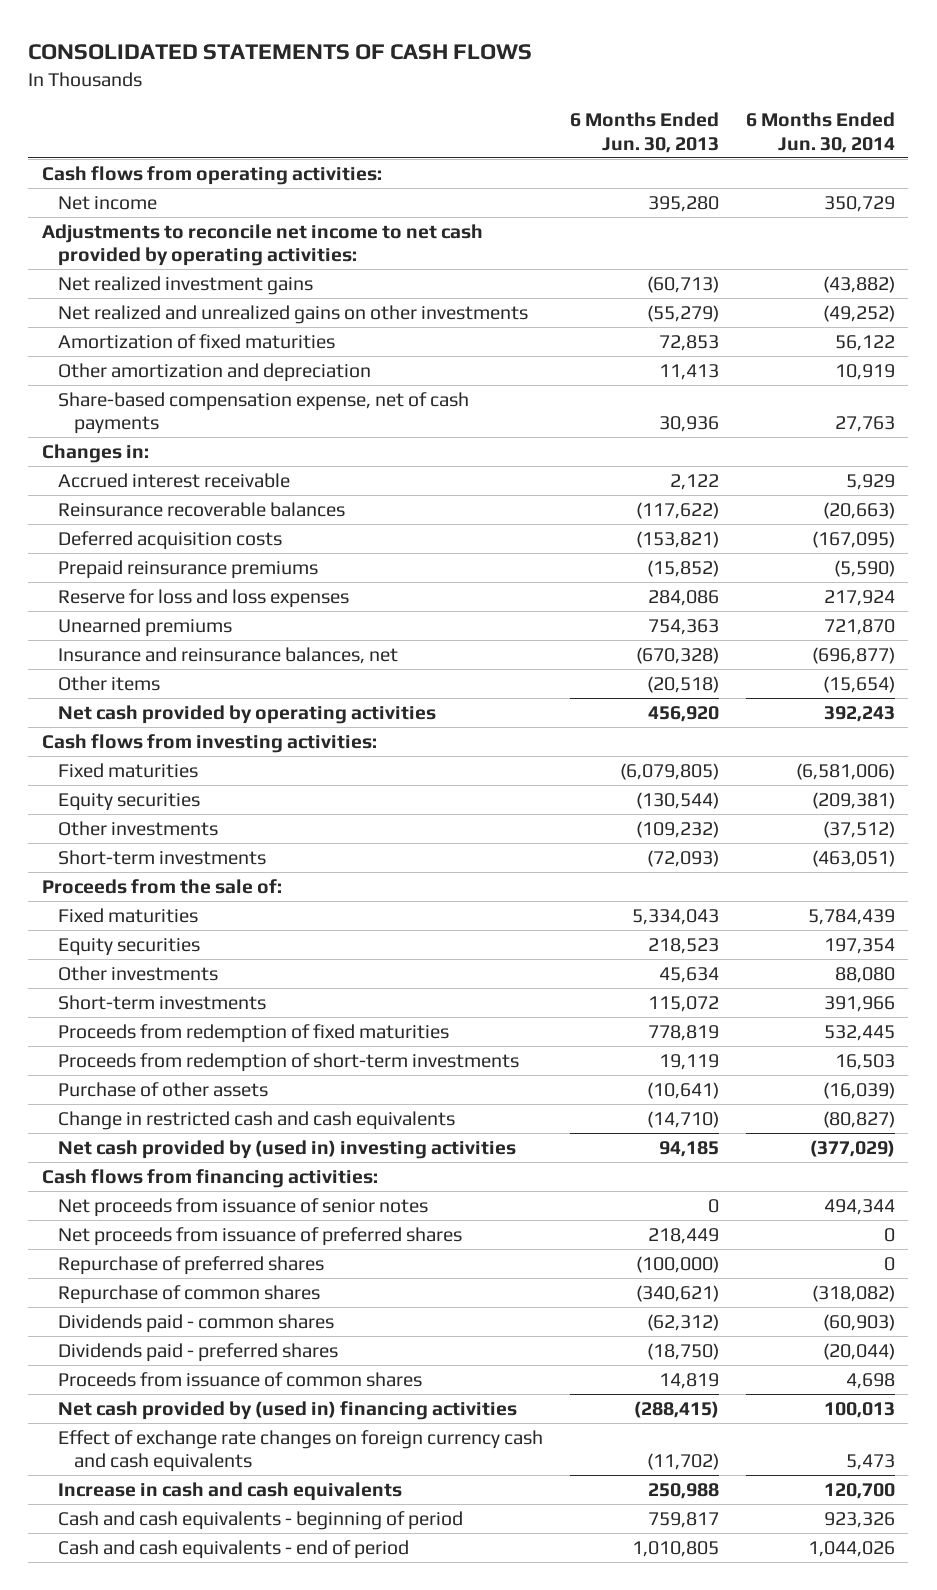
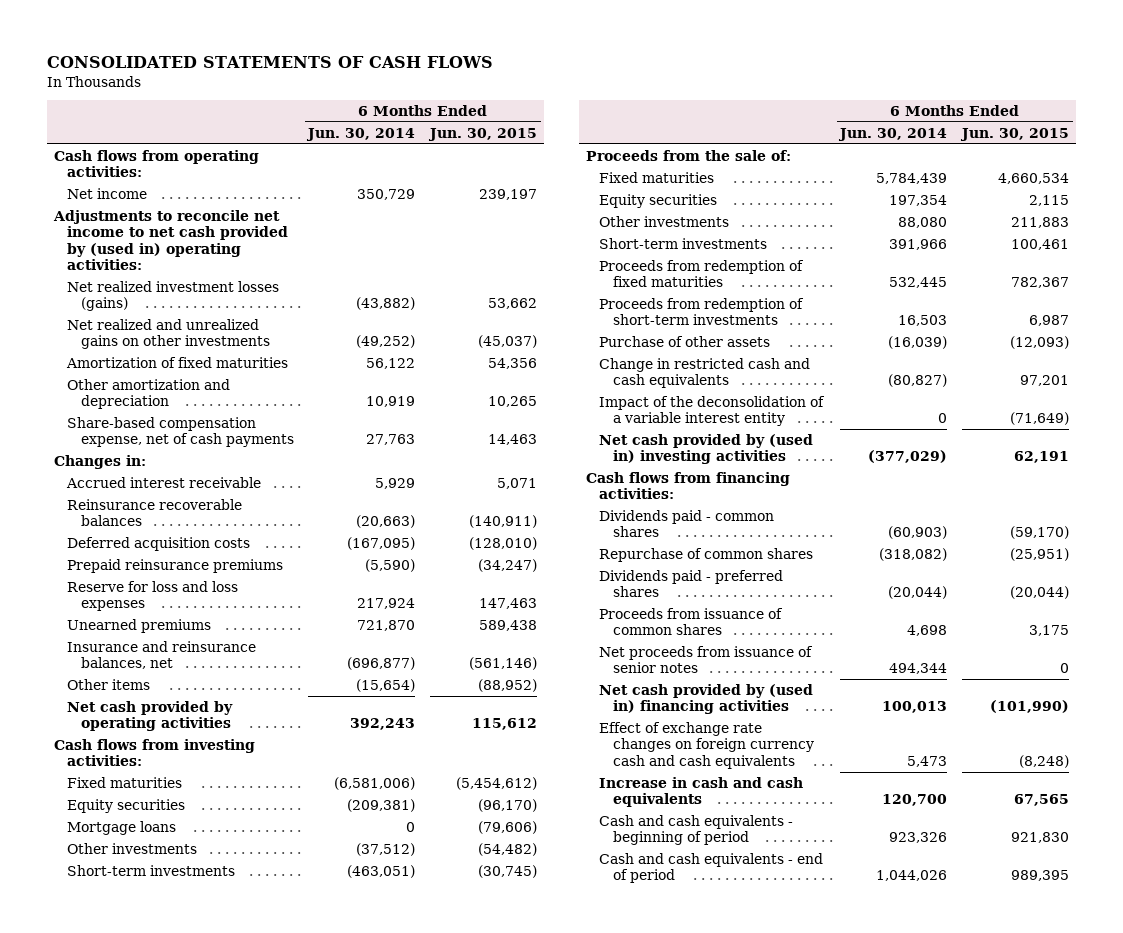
[569,112,719,153] 6 Months Ended Jun. 30, 2013 -> none
none -> [428,127,538,141] Jun. 30, 2015
[41,223,483,267] Adjustments to reconcile net income to net cash provided by operating activities: -> [53,209,289,271] Adjustments to reconcile net income to net cash provided by (used in) operating activities:
[57,275,313,295] Net realized investment gains -> [67,280,280,312] Net realized investment losses (gains)
none -> [67,820,177,835] Mortgage loans
none -> [599,395,826,427] Impact of the deconsolidation of a variable interest entity
[57,1226,462,1246] Net proceeds from issuance of preferred shares -> none
[57,1255,324,1275] Repurchase of preferred shares -> none
[57,1284,320,1304] Repurchase of common shares -> [599,547,814,562] Repurchase of common shares
[57,1197,428,1217] Net proceeds from issuance of senior notes -> [599,645,814,674] Net proceeds from issuance of senior notes

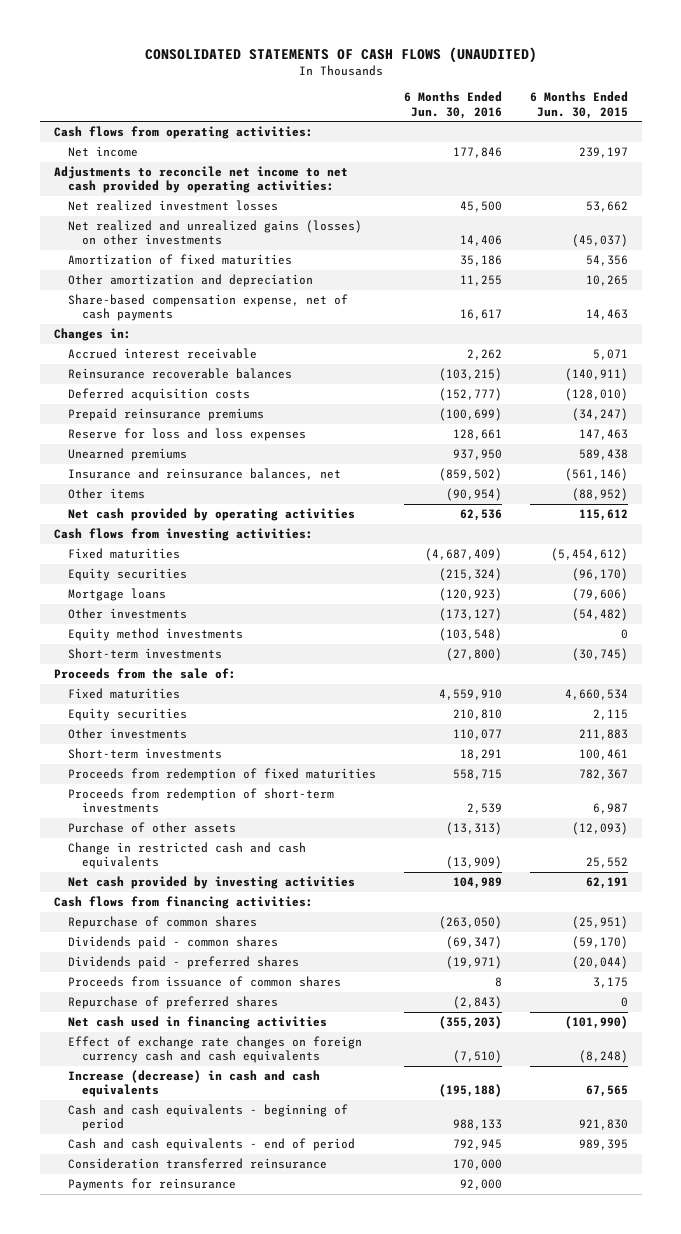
[46,56,493,69] CONSOLIDATED STATEMENTS OF CASH FLOWS -> [144,46,537,63] CONSOLIDATED STATEMENTS OF CASH FLOWS (UNAUDITED)
[306,127,416,141] Jun. 30, 2014 -> none
none -> [403,91,502,119] 6 Months Ended Jun. 30, 2016
[53,209,289,271] Adjustments to reconcile net income to net cash provided by (used in) operating activities: -> [53,166,348,194] Adjustments to reconcile net income to net cash provided by operating activities:
[67,280,280,312] Net realized investment losses (gains) -> [67,200,278,212] Net realized investment losses
[67,318,270,350] Net realized and unrealized gains on other investments -> [67,220,362,246] Net realized and unrealized gains (losses) on other investments
none -> [67,628,243,642] Equity method investments
[599,395,826,427] Impact of the deconsolidation of a variable interest entity -> none
[1019,375,1069,387] 97,201 -> [585,857,628,869] 25,552
[599,433,814,465] Net cash provided by (used in) investing activities -> [67,876,355,890] Net cash provided by investing activities
[599,509,775,538] Dividends paid - common shares -> [67,936,278,950] Dividends paid - common shares
[599,645,814,674] Net proceeds from issuance of senior notes -> none
none -> [67,996,278,1010] Repurchase of preferred shares
[599,683,814,715] Net cash provided by (used in) financing activities -> [67,1016,327,1030] Net cash used in financing activities
[599,776,804,808] Increase in cash and cash equivalents -> [67,1070,320,1098] Increase (decrease) in cash and cash equivalents
none -> [67,1158,327,1170] Consideration transferred reinsurance
none -> [67,1178,236,1192] Payments for reinsurance

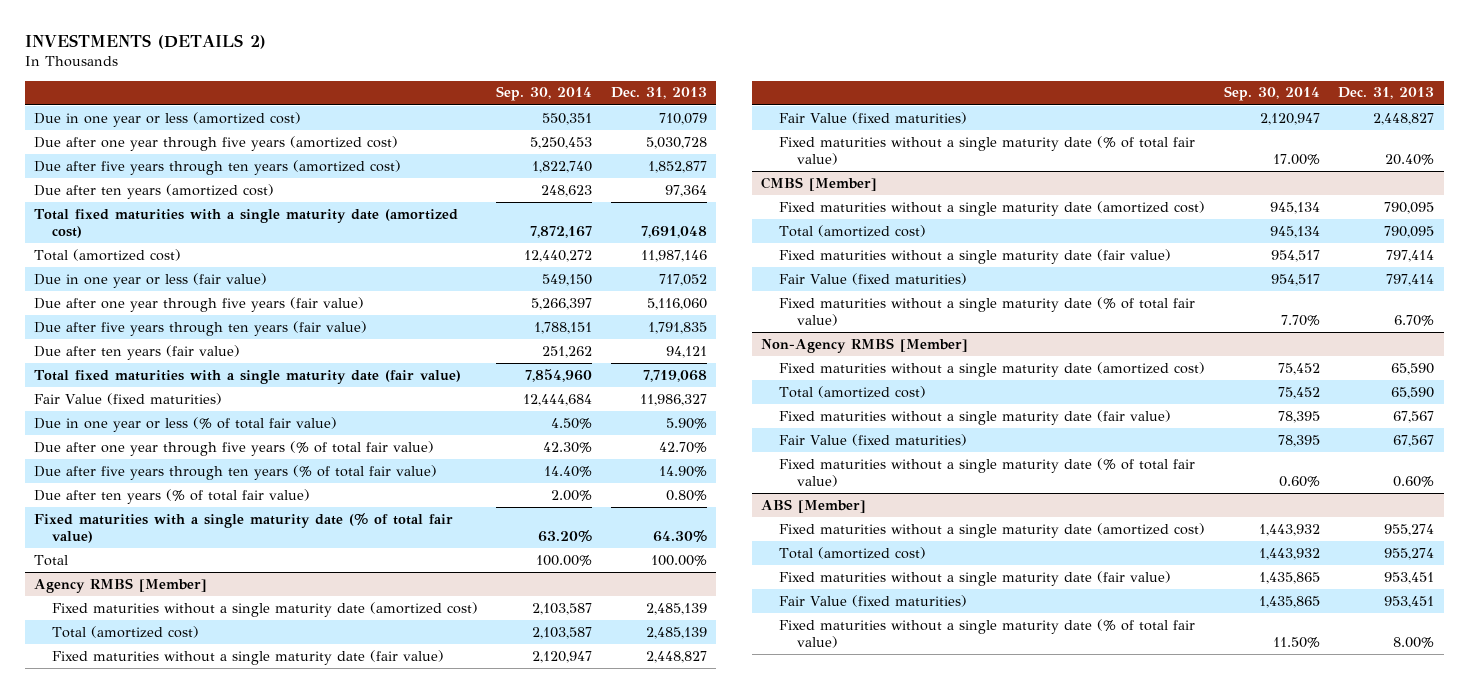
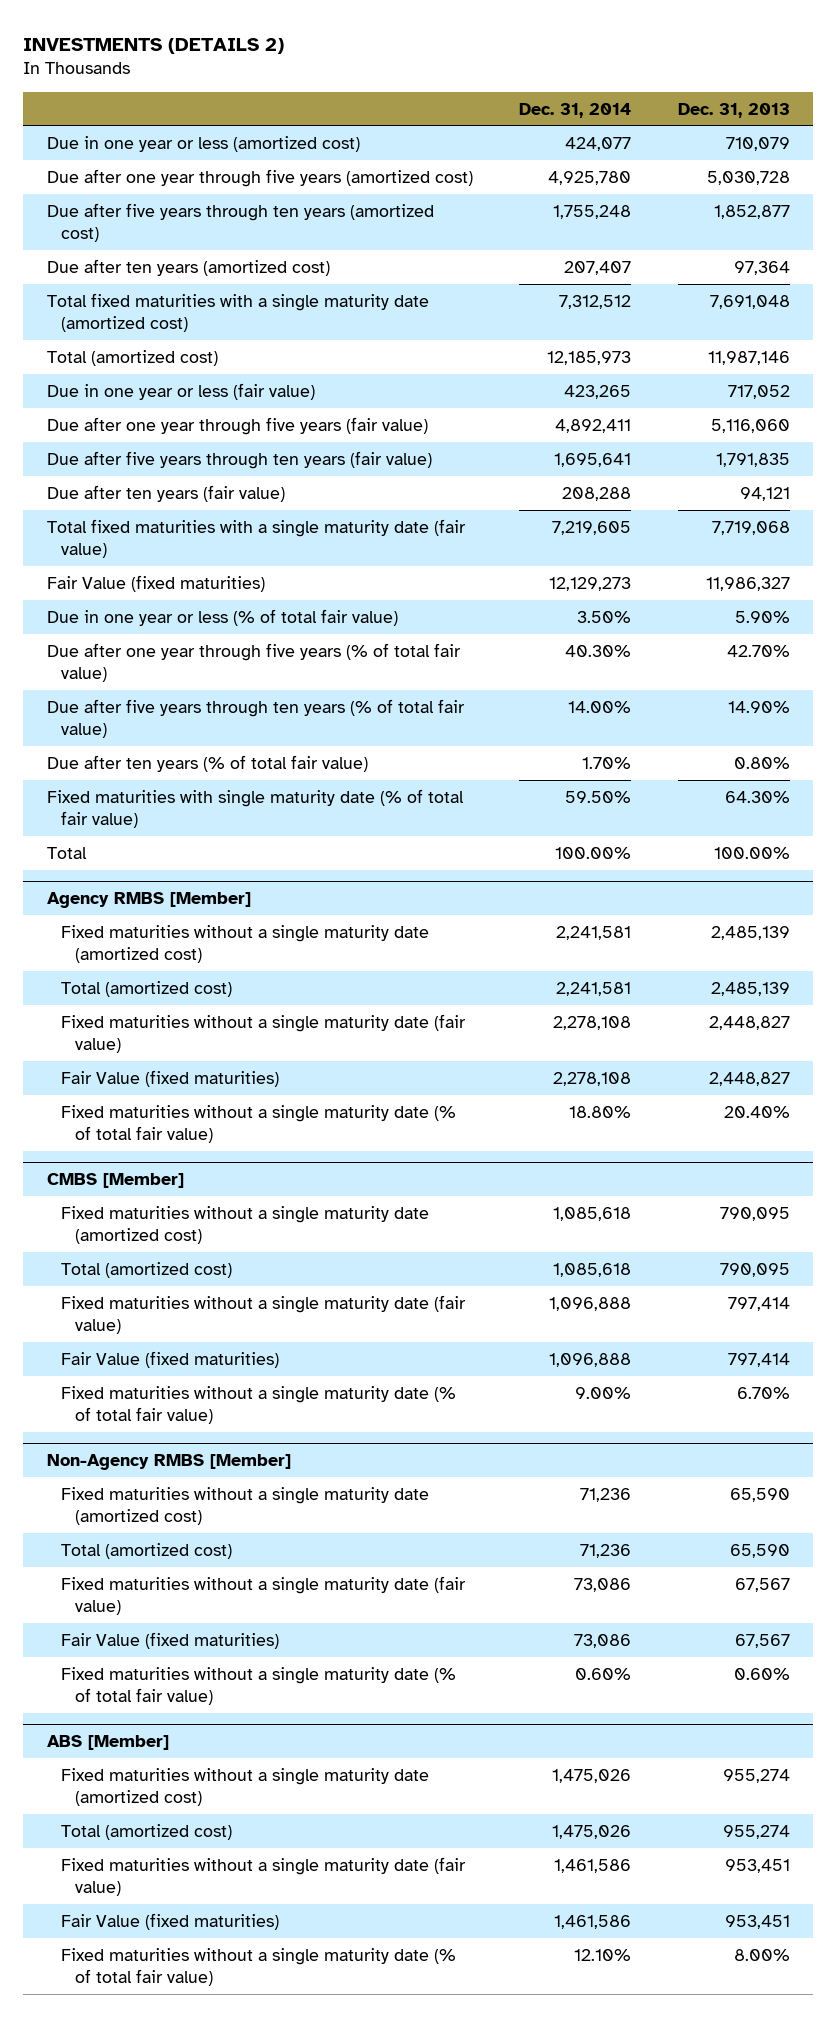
[496,86,593,102] Sep. 30, 2014 -> none
none -> [519,102,632,118] Dec. 31, 2014
[33,512,453,544] Fixed maturities with a single maturity date (% of total fair value) -> [46,788,464,829] Fixed maturities with single maturity date (% of total fair value)

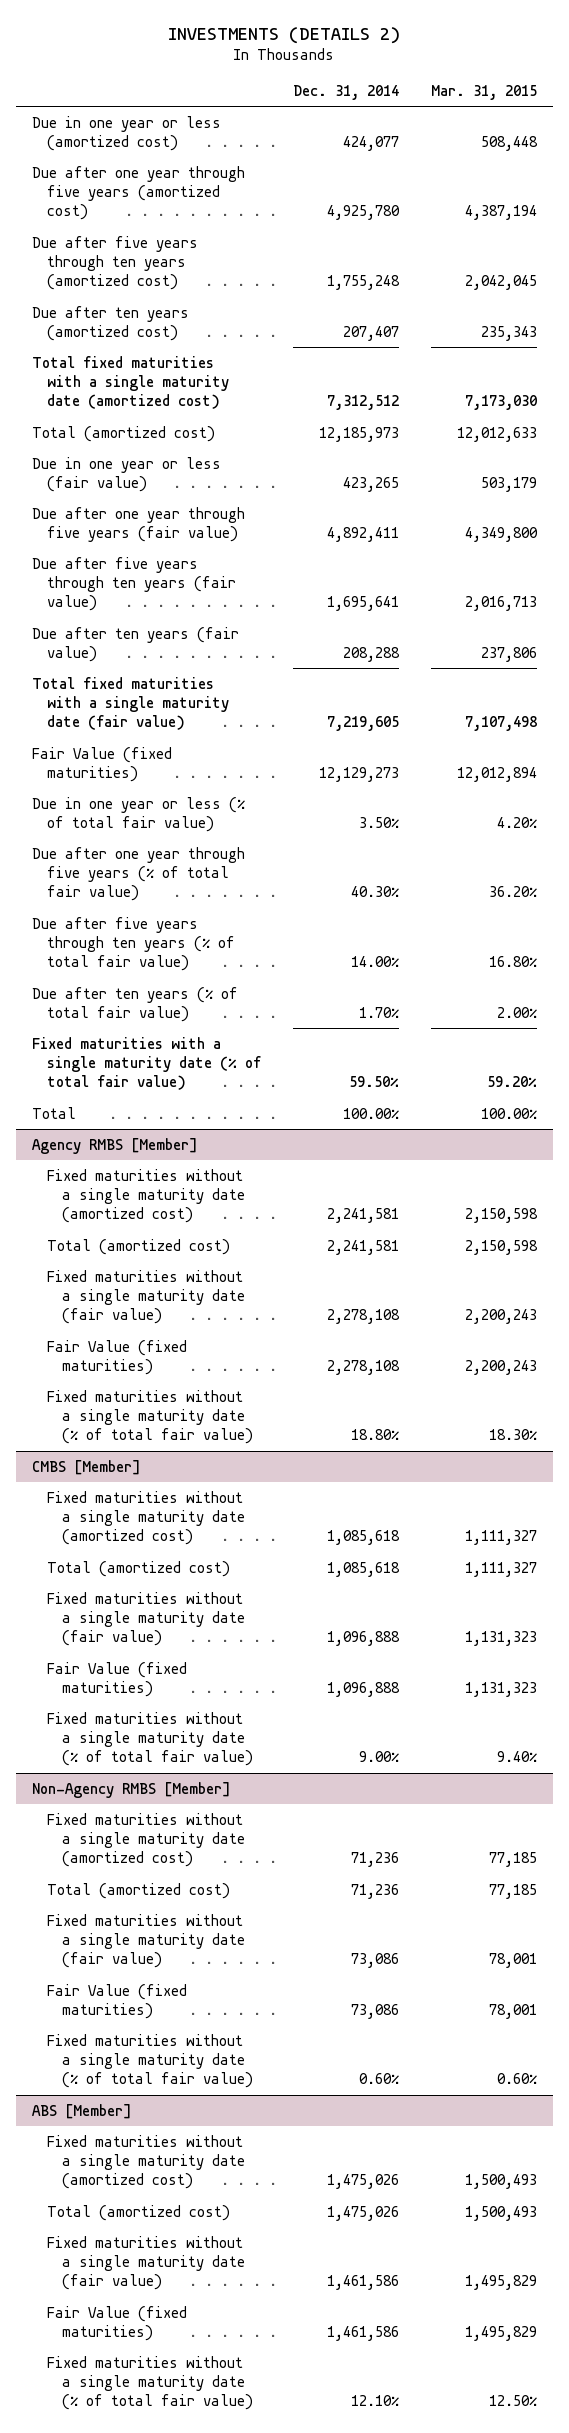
[677,102,790,118] Dec. 31, 2013 -> none
none -> [430,84,537,100] Mar. 31, 2015
[46,788,464,829] Fixed maturities with single maturity date (% of total fair value) -> [32,1036,261,1091] Fixed maturities with a single maturity date (% of total fair value)

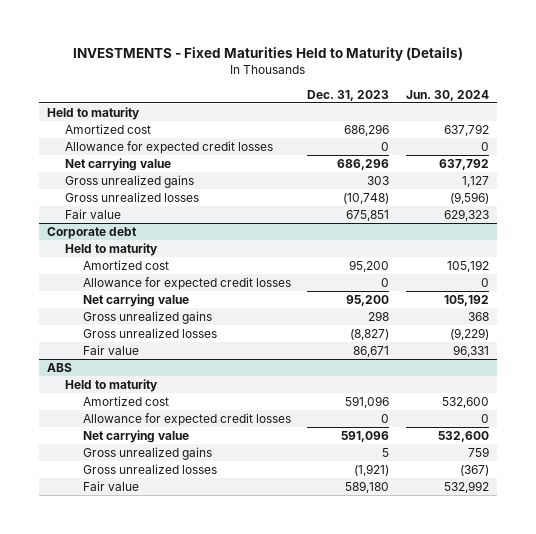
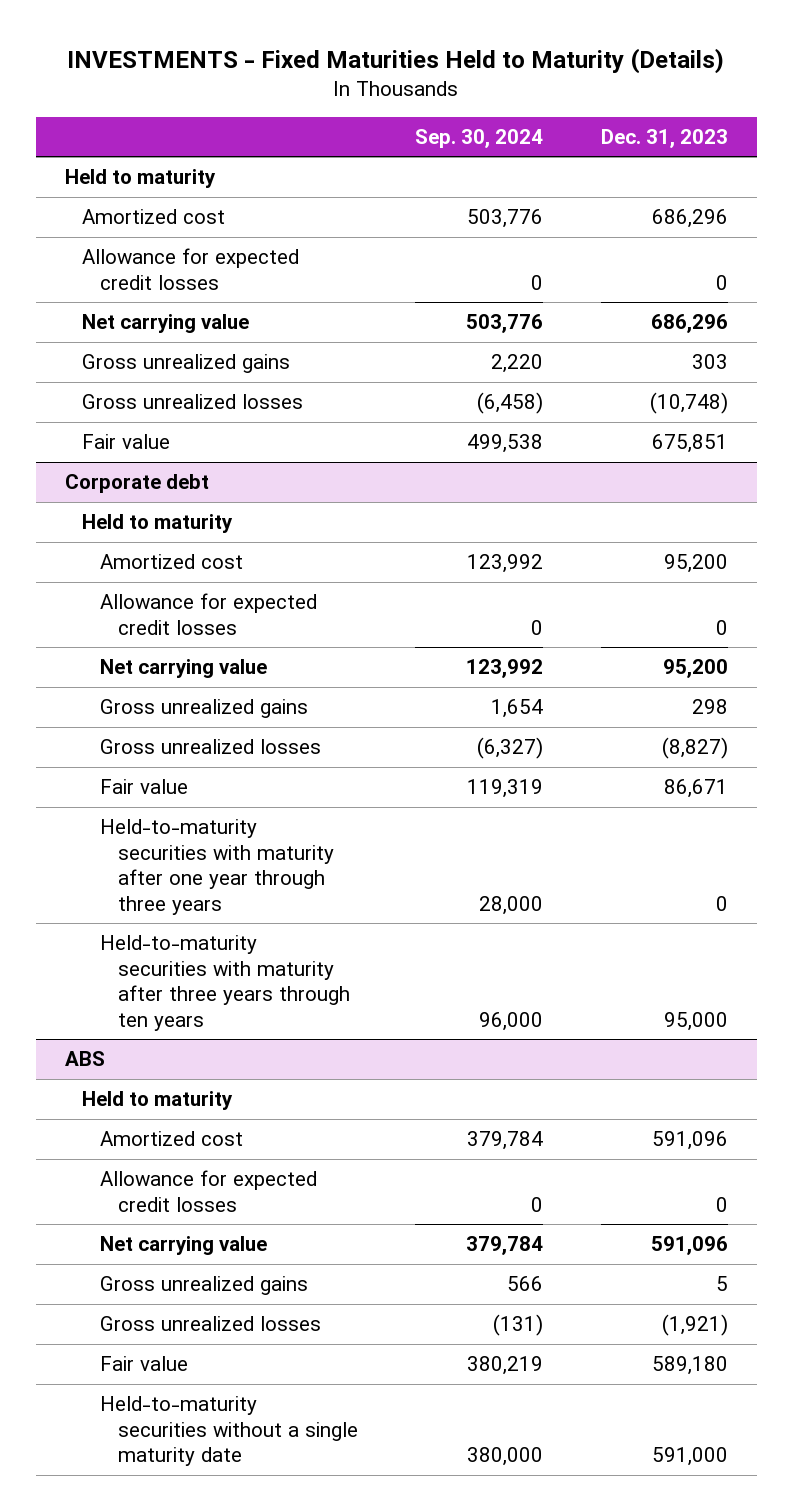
[405,89,489,101] Jun. 30, 2024 -> none
none -> [415,128,544,148] Sep. 30, 2024
none -> [100,819,334,915] Held-to-maturity securities with maturity after one year through three years
none -> [100,935,350,1031] Held-to-maturity securities with maturity after three years through ten years
none -> [100,1396,358,1467] Held-to-maturity securities without a single maturity date

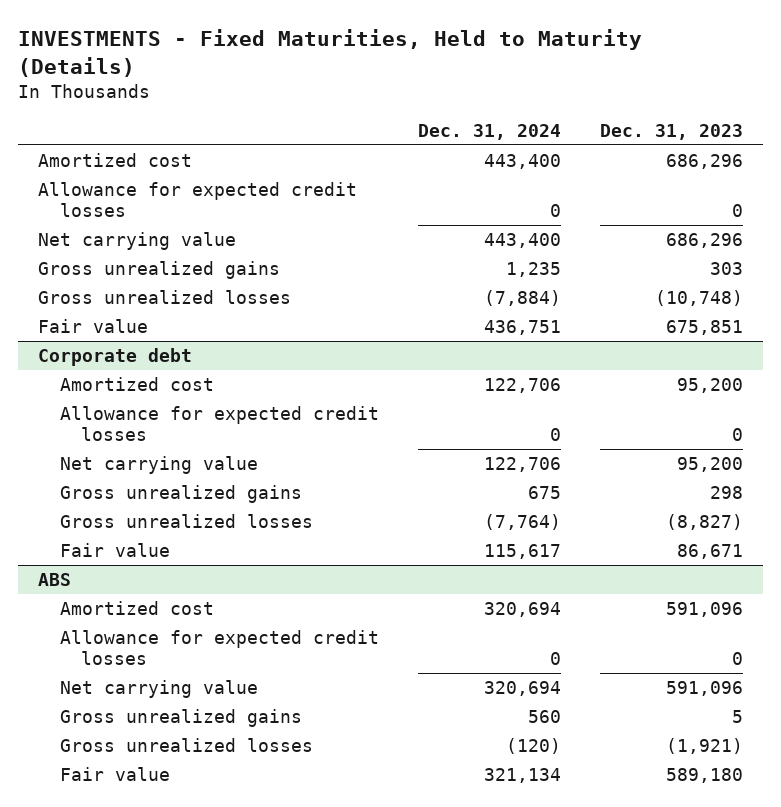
[67,47,725,74] INVESTMENTS - Fixed Maturities Held to Maturity (Details) -> [18,29,643,77] INVESTMENTS - Fixed Maturities, Held to Maturity (Details)
[415,128,544,148] Sep. 30, 2024 -> none
none -> [417,124,561,141] Dec. 31, 2024
[64,169,216,189] Held to maturity -> none
[82,514,234,534] Held to maturity -> none
[100,819,334,915] Held-to-maturity securities with maturity after one year through three years -> none
[100,935,350,1031] Held-to-maturity securities with maturity after three years through ten years -> none
[82,1091,234,1111] Held to maturity -> none
[100,1396,358,1467] Held-to-maturity securities without a single maturity date -> none

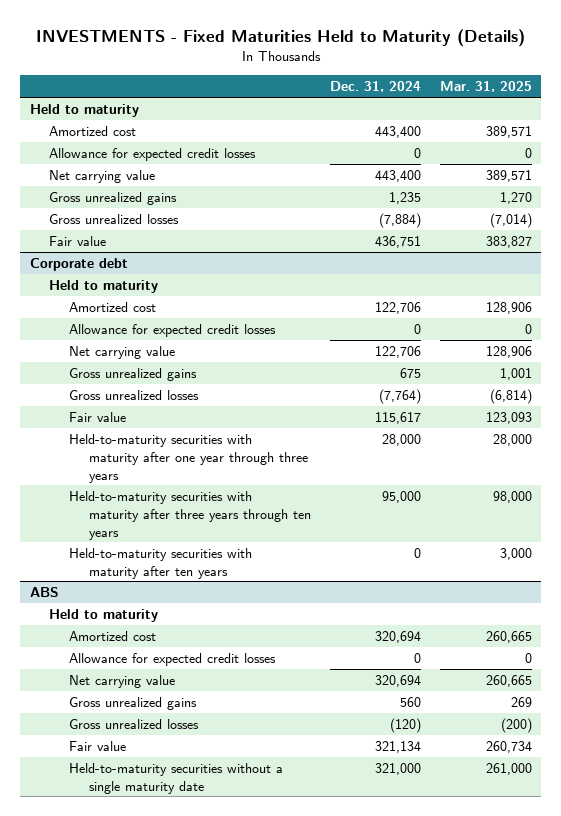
[18,29,643,77] INVESTMENTS - Fixed Maturities, Held to Maturity (Details) -> [35,29,525,48] INVESTMENTS - Fixed Maturities Held to Maturity (Details)
[600,124,744,141] Dec. 31, 2023 -> none
none -> [439,81,532,93] Mar. 31, 2025
none -> [29,103,139,117] Held to maturity
none -> [49,279,159,293] Held to maturity
none -> [69,433,309,483] Held-to-maturity securities with maturity after one year through three years
none -> [69,490,312,540] Held-to-maturity securities with maturity after three years through ten years
none -> [69,547,253,579] Held-to-maturity securities with maturity after ten years
none -> [49,608,159,622] Held to maturity
none -> [69,762,284,794] Held-to-maturity securities without a single maturity date

